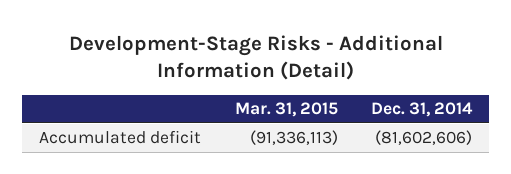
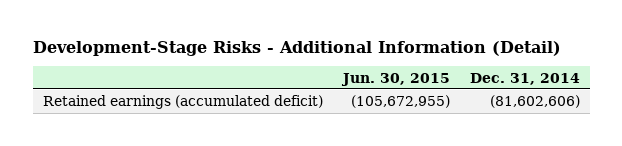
[234,102,338,118] Mar. 31, 2015 -> none
none -> [340,72,450,86] Jun. 30, 2015
[39,130,202,145] Accumulated deficit -> [42,95,323,110] Retained earnings (accumulated deficit)

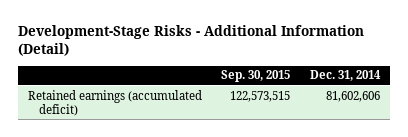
[340,72,450,86] Jun. 30, 2015 -> none
none -> [221,70,291,83] Sep. 30, 2015
[489,95,580,109] (81,602,606) -> [325,90,380,102] 81,602,606

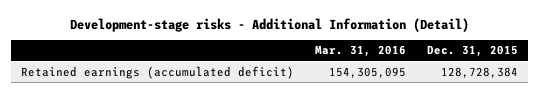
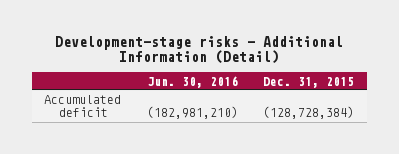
[315,45,407,58] Mar. 31, 2016 -> none
none -> [146,75,238,88] Jun. 30, 2016
[21,66,295,80] Retained earnings (accumulated deficit) -> [44,95,122,118] Accumulated deficit
[440,67,518,79] 128,728,384 -> [263,106,355,120] (128,728,384)

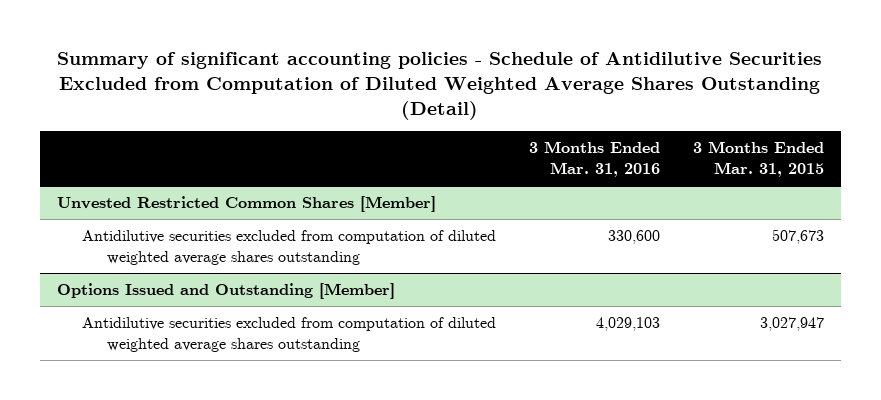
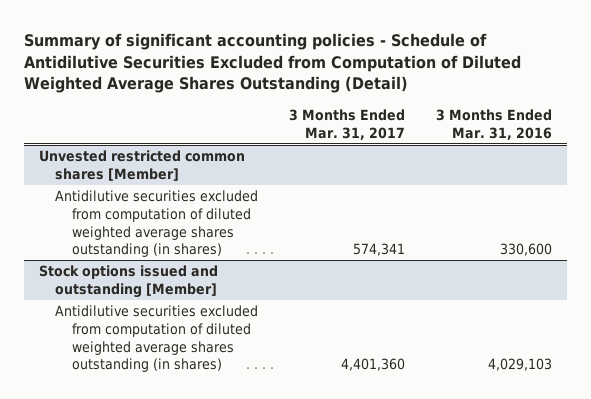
[693,141,825,178] 3 Months Ended Mar. 31, 2015 -> none
none -> [289,108,406,140] 3 Months Ended Mar. 31, 2017
[56,196,436,213] Unvested Restricted Common Shares [Member] -> [39,150,246,181] Unvested restricted common shares [Member]
[81,230,496,265] Antidilutive securities excluded from computation of diluted weighted average shares outstanding -> [55,190,259,258] Antidilutive securities excluded from computation of diluted weighted average shares outstanding (in shares)
[56,283,395,300] Options Issued and Outstanding [Member] -> [39,265,219,298] Stock options issued and outstanding [Member]
[81,317,496,352] Antidilutive securities excluded from computation of diluted weighted average shares outstanding -> [55,305,259,373] Antidilutive securities excluded from computation of diluted weighted average shares outstanding (in shares)

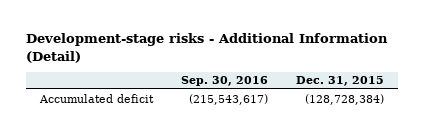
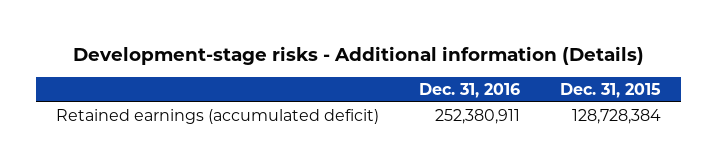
[26,33,389,63] Development-stage risks - Additional Information (Detail) -> [72,46,644,66] Development-stage risks - Additional information (Details)
[180,76,268,87] Sep. 30, 2016 -> none
none -> [419,82,521,98] Dec. 31, 2016
[39,93,155,103] Accumulated deficit -> [56,108,380,124] Retained earnings (accumulated deficit)
[304,93,384,105] (128,728,384) -> [571,108,661,124] 128,728,384

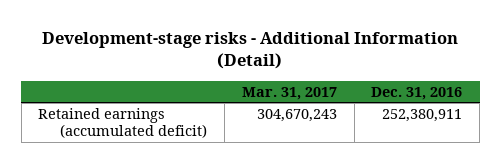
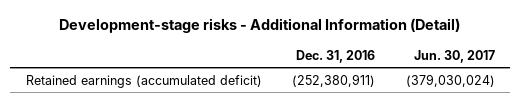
[241,86,337,100] Mar. 31, 2017 -> none
none -> [414,49,496,63] Jun. 30, 2017
[382,109,463,123] 252,380,911 -> [292,73,376,87] (252,380,911)

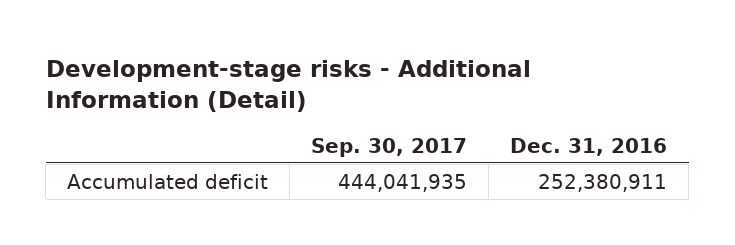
[414,49,496,63] Jun. 30, 2017 -> none
none -> [311,137,468,157] Sep. 30, 2017
[25,74,262,88] Retained earnings (accumulated deficit) -> [67,173,269,189] Accumulated deficit
[292,73,376,87] (252,380,911) -> [538,173,668,192] 252,380,911

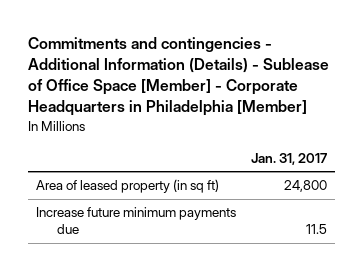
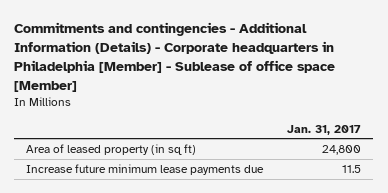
[28,37,330,117] Commitments and contingencies - Additional Information (Details) - Sublease of Office Space [Member] - Corporate Headquarters in Philadelphia [Member] -> [14,22,336,92] Commitments and contingencies - Additional Information (Details) - Corporate headquarters in Philadelphia [Member] - Sublease of office space [Member]
[36,207,237,235] Increase future minimum payments due -> [26,164,265,176] Increase future minimum lease payments due

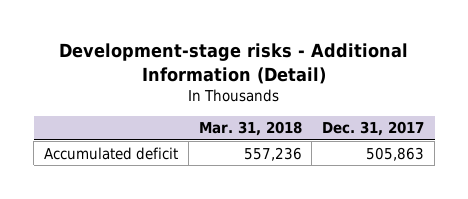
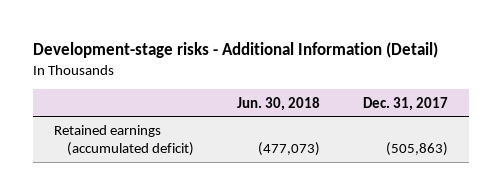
[198,121,302,137] Mar. 31, 2018 -> none
none -> [236,96,320,111] Jun. 30, 2018
[44,146,179,160] Accumulated deficit -> [53,125,195,157] Retained earnings (accumulated deficit)
[366,146,425,161] 505,863 -> [385,142,448,157] (505,863)

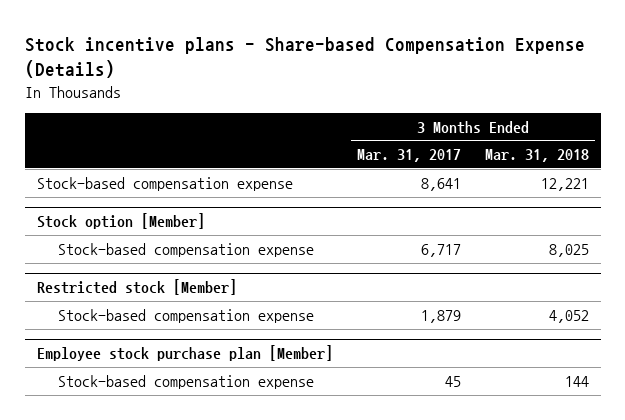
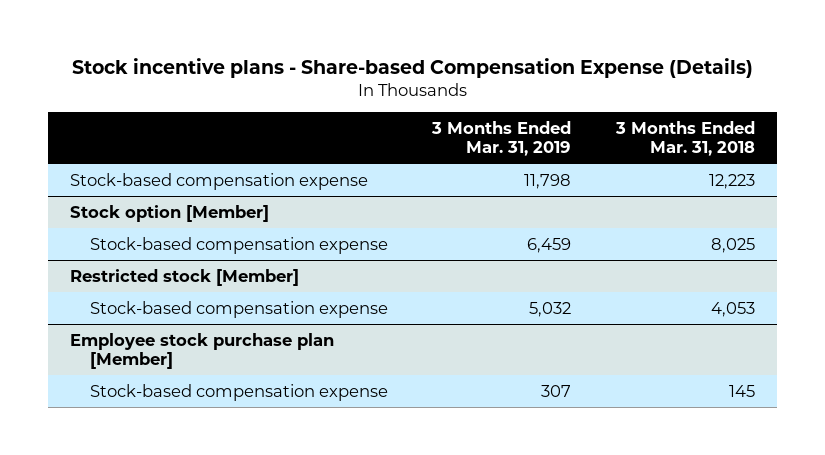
[356,149,461,163] Mar. 31, 2017 -> none
none -> [431,121,572,157] 3 Months Ended Mar. 31, 2019
[540,177,589,191] 12,221 -> [709,173,756,189] 12,223
[548,309,589,323] 4,052 -> [711,301,756,317] 4,053
[564,375,589,387] 144 -> [729,384,756,397] 145

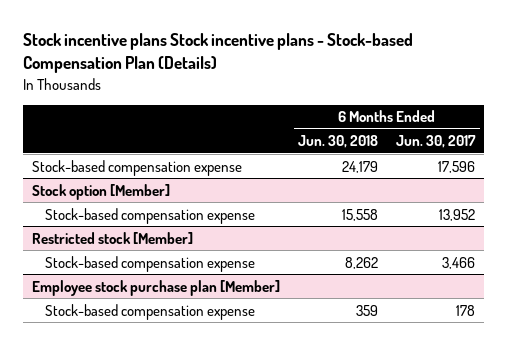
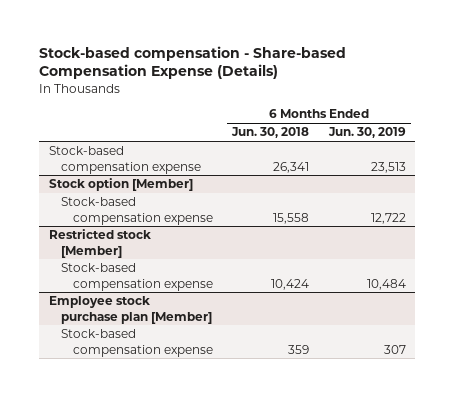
[23,33,414,74] Stock incentive plans Stock incentive plans - Stock-based Compensation Plan (Details) -> [38,45,346,80] Stock-based compensation - Share-based Compensation Expense (Details)
[396,135,477,149] Jun. 30, 2017 -> none
none -> [327,127,406,139] Jun. 30, 2019
[342,160,379,173] 24,179 -> [273,161,310,173] 26,341
[345,256,379,269] 8,262 -> [271,278,310,290] 10,424

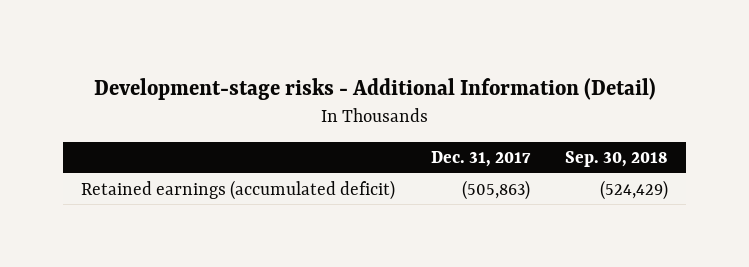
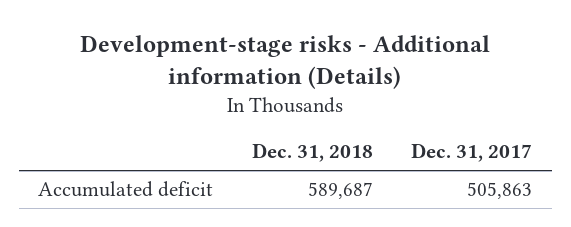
[93,77,656,100] Development-stage risks - Additional Information (Detail) -> [80,34,491,90] Development-stage risks - Additional information (Details)
[565,151,669,168] Sep. 30, 2018 -> none
none -> [251,143,373,163] Dec. 31, 2018
[81,179,396,200] Retained earnings (accumulated deficit) -> [38,181,214,198] Accumulated deficit
[461,179,530,200] (505,863) -> [467,182,533,200] 505,863

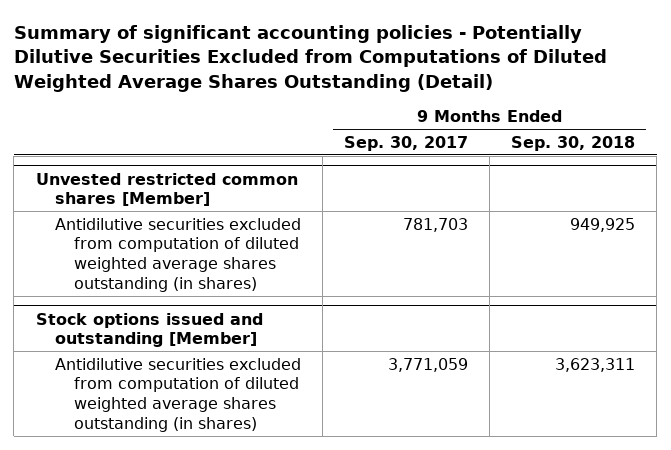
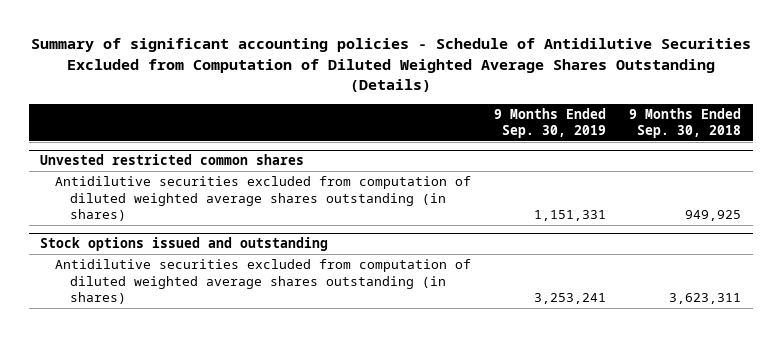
[13,24,607,92] Summary of significant accounting policies - Potentially Dilutive Securities Excluded from Computations of Diluted Weighted Average Shares Outstanding (Detail) -> [30,38,751,93] Summary of significant accounting policies - Schedule of Antidilutive Securities Excluded from Computation of Diluted Weighted Average Shares Outstanding (Details)
[343,135,468,151] Sep. 30, 2017 -> none
none -> [493,107,606,139] 9 Months Ended Sep. 30, 2019
[35,172,298,207] Unvested restricted common shares [Member] -> [40,154,305,166] Unvested restricted common shares
[35,312,263,348] Stock options issued and outstanding [Member] -> [40,237,329,252] Stock options issued and outstanding

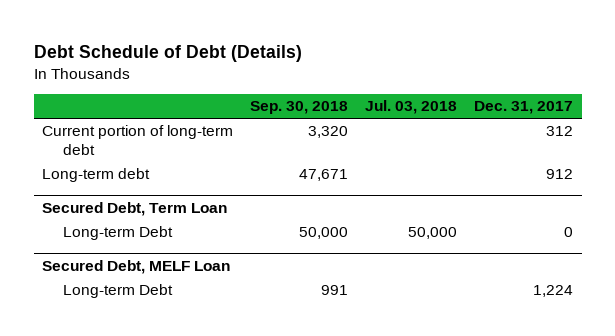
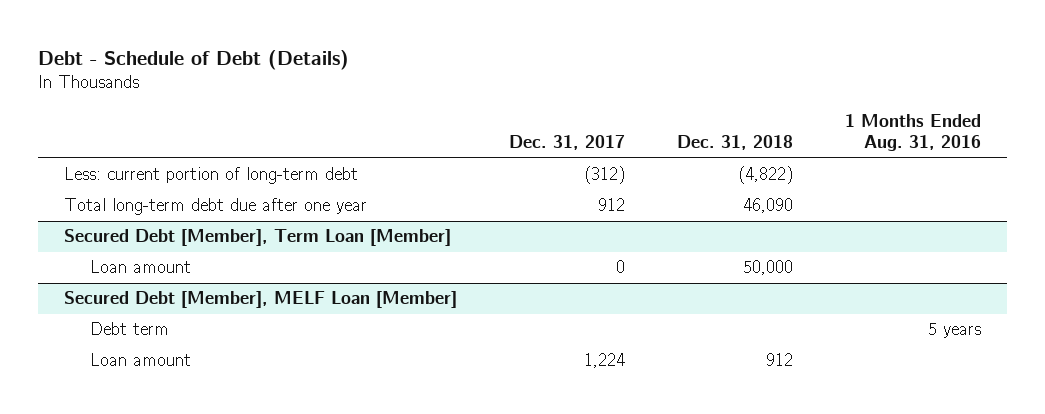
[33,44,302,62] Debt Schedule of Debt (Details) -> [37,49,349,70] Debt - Schedule of Debt (Details)
[250,101,349,115] Sep. 30, 2018 -> none
[365,100,458,115] Jul. 03, 2018 -> none
none -> [676,135,793,151] Dec. 31, 2018
none -> [844,114,981,152] 1 Months Ended Aug. 31, 2016
[42,125,234,155] Current portion of long-term debt -> [63,167,358,185] Less: current portion of long-term debt
[546,126,574,137] 312 -> [583,166,625,185] (312)
[42,168,151,183] Long-term debt -> [63,198,367,216] Total long-term debt due after one year
[42,201,228,216] Secured Debt, Term Loan -> [63,229,451,247] Secured Debt [Member], Term Loan [Member]
[63,226,174,241] Long-term Debt -> [89,260,191,274] Loan amount
[42,259,231,274] Secured Debt, MELF Loan -> [63,291,457,309] Secured Debt [Member], MELF Loan [Member]
none -> [89,322,169,336] Debt term
[63,284,174,299] Long-term Debt -> [89,353,191,367] Loan amount

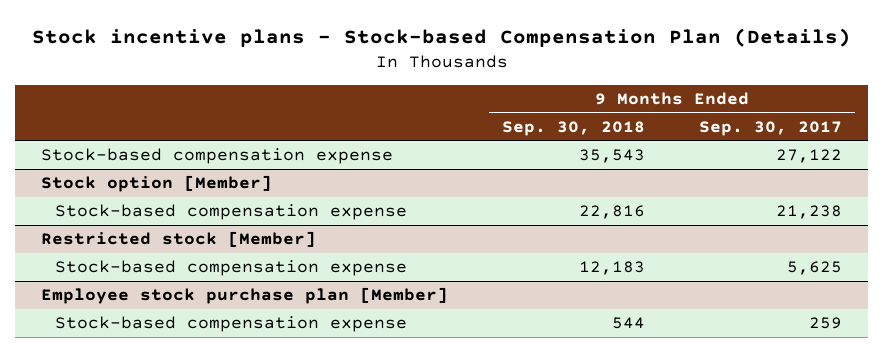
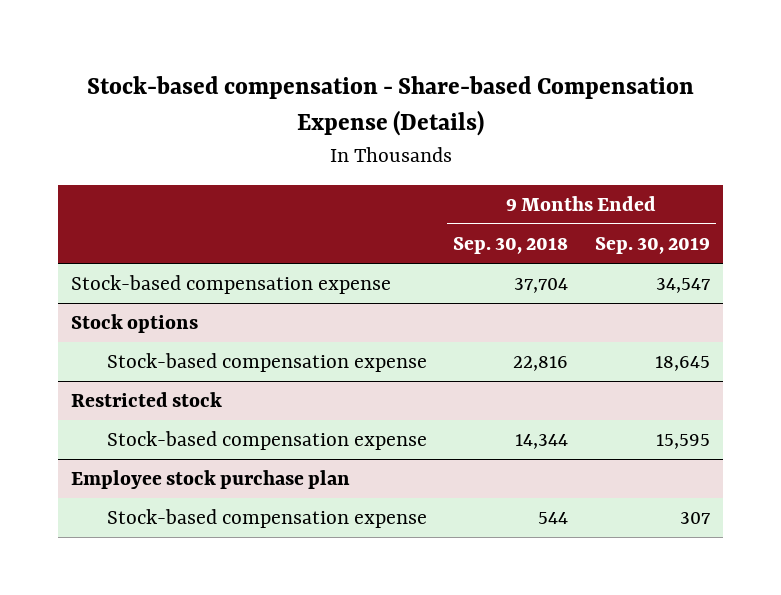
[31,27,851,47] Stock incentive plans - Stock-based Compensation Plan (Details) -> [86,76,694,137] Stock-based compensation - Share-based Compensation Expense (Details)
[698,120,842,136] Sep. 30, 2017 -> none
none -> [594,237,710,255] Sep. 30, 2019
[579,149,646,164] 35,543 -> [514,278,569,294] 37,704
[41,175,273,193] Stock option [Member] -> [71,314,199,334] Stock options
[41,231,317,248] Restricted stock [Member] -> [71,392,223,408] Restricted stock
[579,261,646,276] 12,183 -> [515,434,569,450] 14,344
[41,287,449,305] Employee stock purchase plan [Member] -> [71,470,351,490] Employee stock purchase plan

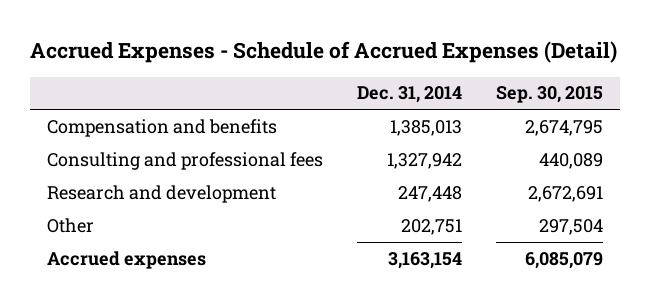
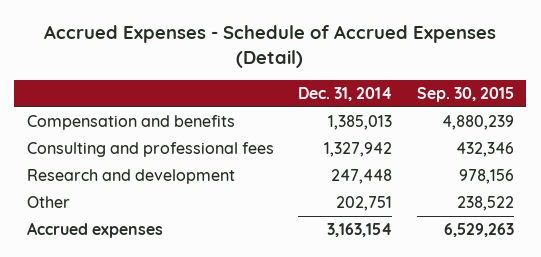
[525,119,604,136] 2,674,795 -> [441,115,514,131] 4,880,239
[539,152,604,169] 440,089 -> [455,142,514,158] 432,346
[528,185,604,202] 2,672,691 -> [458,169,514,185] 978,156
[539,218,604,235] 297,504 -> [456,196,514,212] 238,522
[525,251,604,269] 6,085,079 -> [443,223,514,238] 6,529,263

